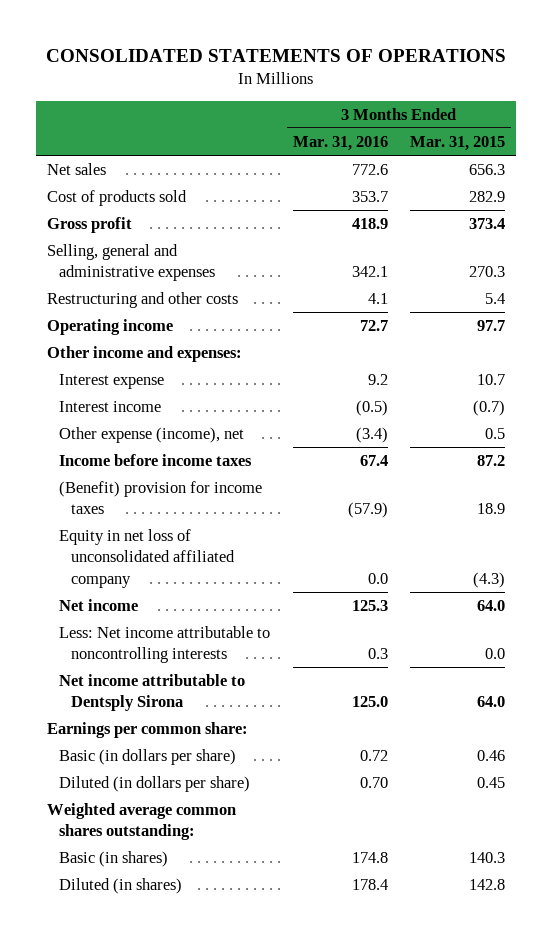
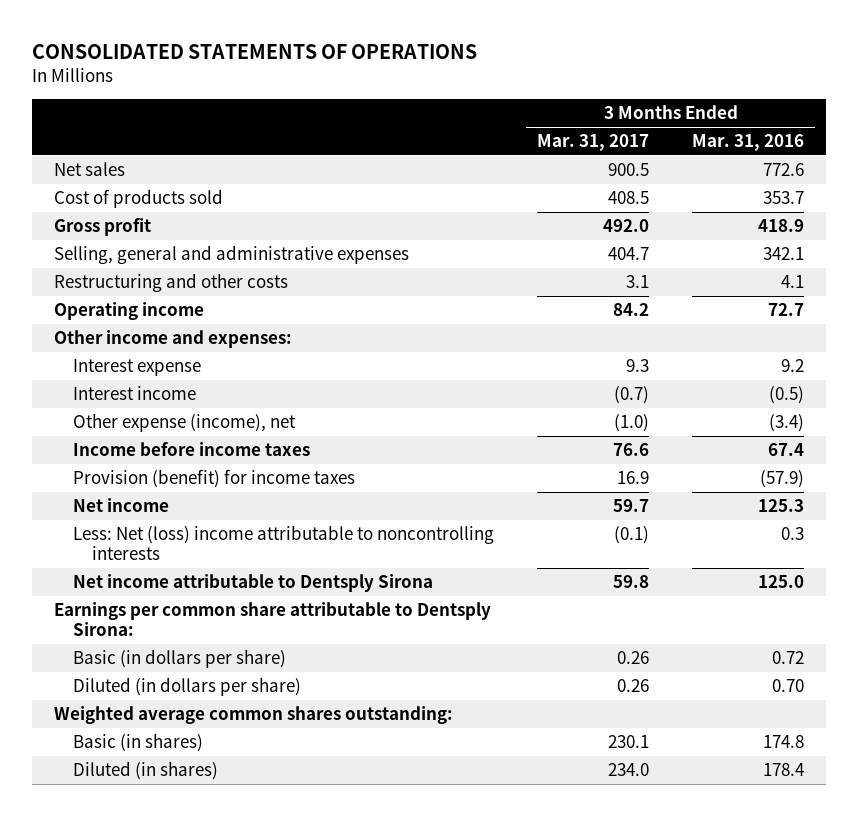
[409,135,505,151] Mar. 31, 2015 -> none
none -> [537,134,650,152] Mar. 31, 2017
[59,528,236,588] Equity in net loss of unconsolidated affiliated company -> none
[59,480,263,515] (Benefit) provision for income taxes -> [73,469,356,489] Provision (benefit) for income taxes
[59,625,271,664] Less: Net income attributable to noncontrolling interests -> [73,525,495,561] Less: Net (loss) income attributable to noncontrolling interests
[46,721,248,738] Earnings per common share: -> [53,602,491,637] Earnings per common share attributable to Dentsply Sirona:

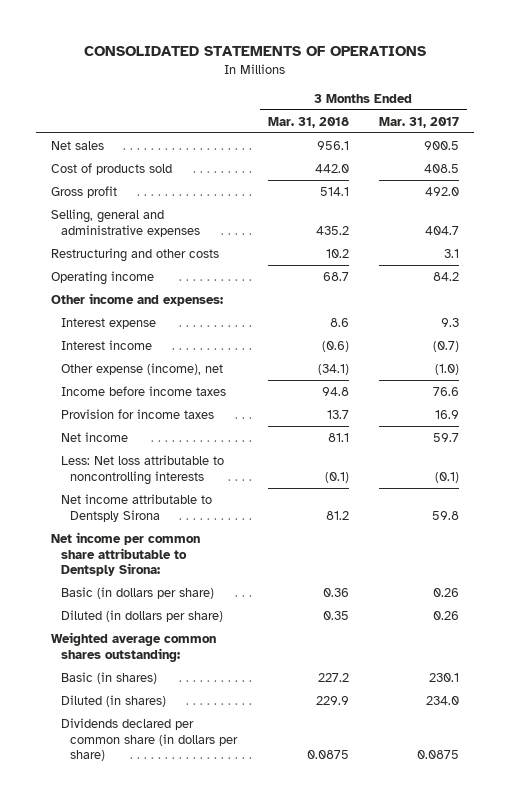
[692,134,805,152] Mar. 31, 2016 -> none
none -> [267,116,349,128] Mar. 31, 2018
[73,469,356,489] Provision (benefit) for income taxes -> [60,408,214,419] Provision for income taxes
[73,525,495,561] Less: Net (loss) income attributable to noncontrolling interests -> [60,454,224,485] Less: Net loss attributable to noncontrolling interests
[53,602,491,637] Earnings per common share attributable to Dentsply Sirona: -> [51,531,201,577] Net income per common share attributable to Dentsply Sirona:
none -> [60,717,239,762] Dividends declared per common share (in dollars per share)

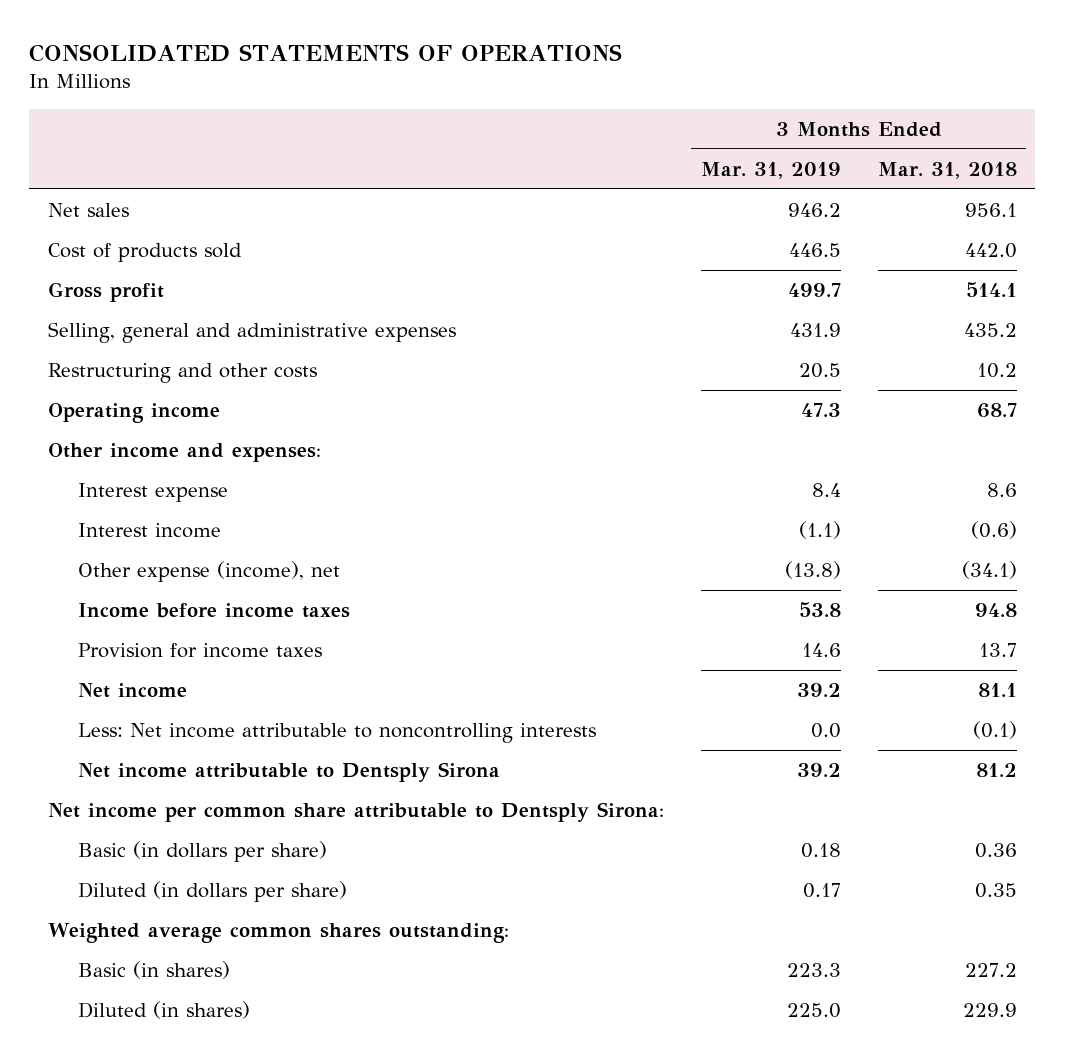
[378,116,459,128] Mar. 31, 2017 -> none
none -> [700,161,841,179] Mar. 31, 2019
[60,454,224,485] Less: Net loss attributable to noncontrolling interests -> [78,722,597,743] Less: Net income attributable to noncontrolling interests
[60,717,239,762] Dividends declared per common share (in dollars per share) -> none

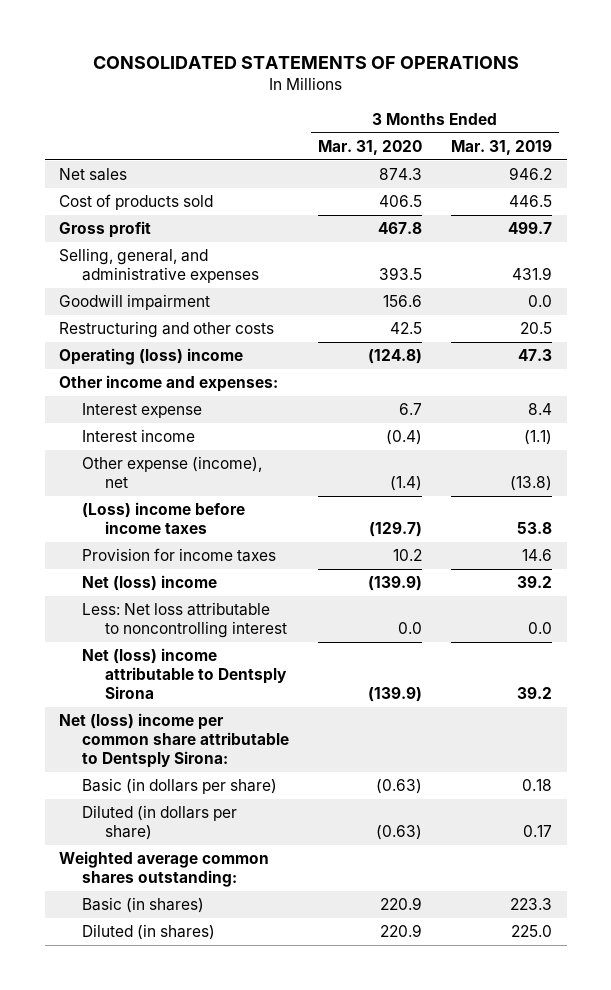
[877,161,1017,179] Mar. 31, 2018 -> none
none -> [318,139,423,155] Mar. 31, 2020
[47,321,456,343] Selling, general and administrative expenses -> [59,248,260,283] Selling, general, and administrative expenses
none -> [59,294,211,311] Goodwill impairment
[47,402,220,423] Operating income -> [59,348,244,366] Operating (loss) income
[78,602,351,618] Income before income taxes -> [82,502,246,534] (Loss) income before income taxes
[78,682,188,698] Net income -> [82,575,218,592] Net (loss) income
[78,722,597,743] Less: Net income attributable to noncontrolling interests -> [82,602,288,638] Less: Net loss attributable to noncontrolling interest
[78,761,501,782] Net income attributable to Dentsply Sirona -> [82,648,288,699] Net (loss) income attributable to Dentsply Sirona
[47,801,664,822] Net income per common share attributable to Dentsply Sirona: -> [59,713,290,768] Net (loss) income per common share attributable to Dentsply Sirona:

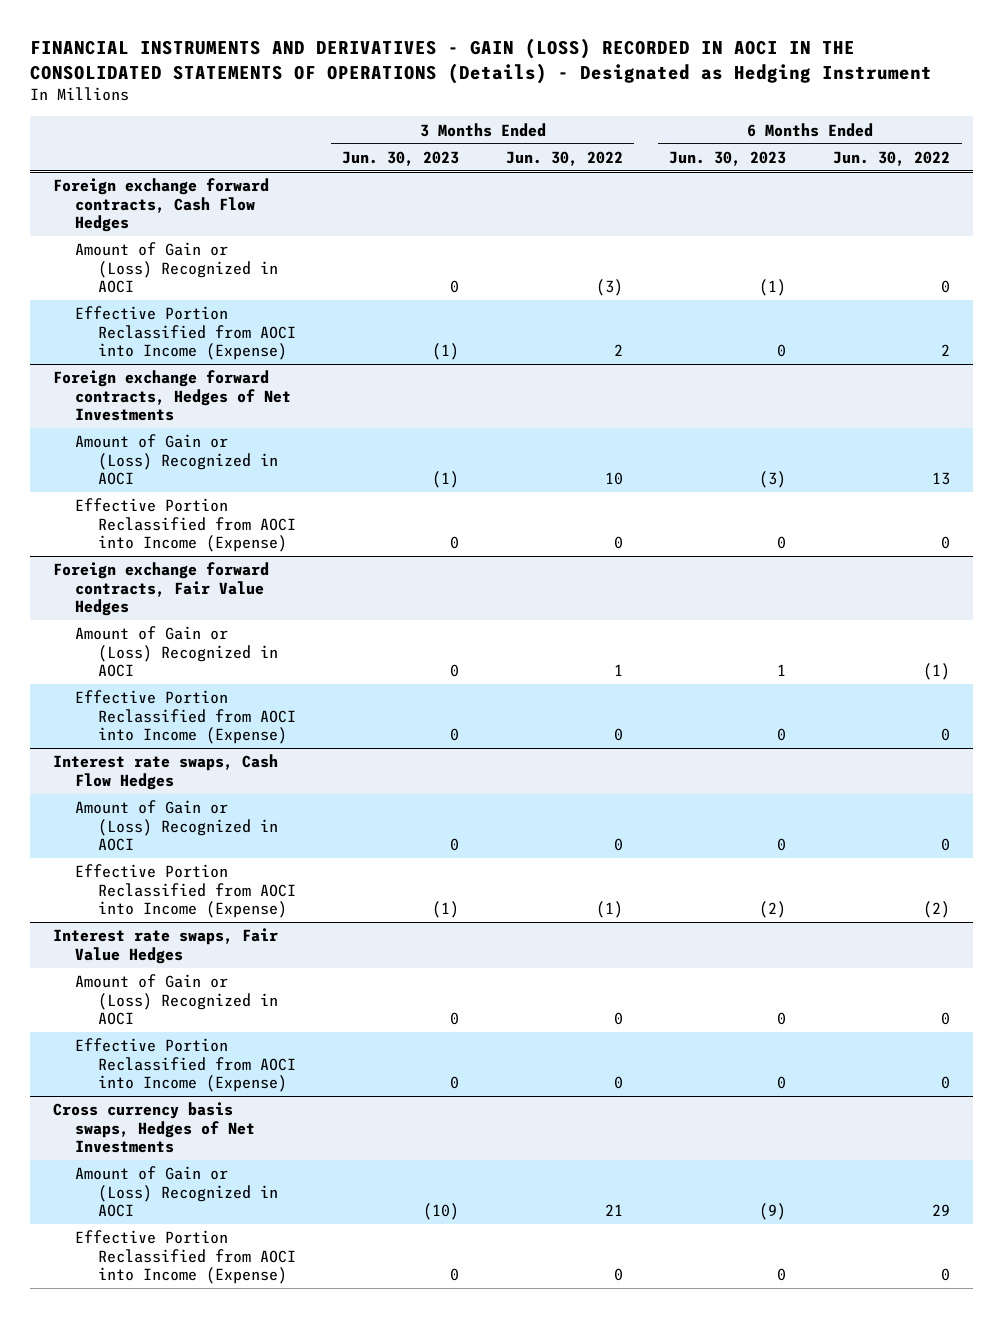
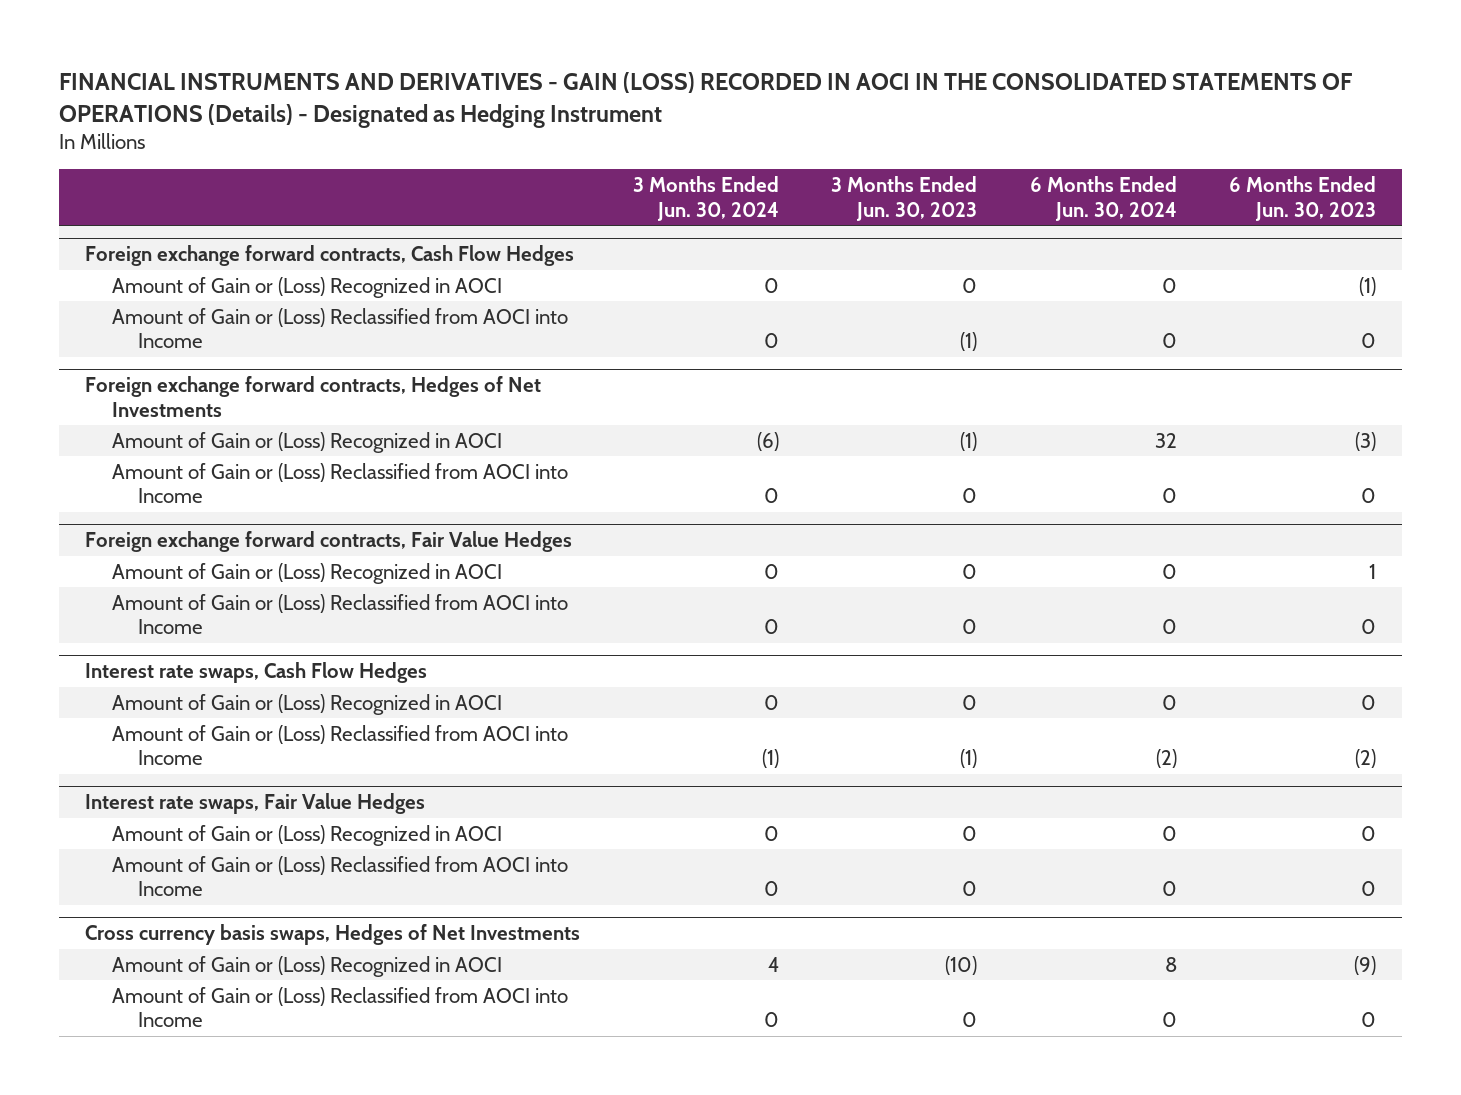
[505,150,623,166] Jun. 30, 2022 -> none
[833,150,951,166] Jun. 30, 2022 -> none
none -> [632,176,779,221] 3 Months Ended Jun. 30, 2024
none -> [1029,176,1177,221] 6 Months Ended Jun. 30, 2024
[75,306,296,361] Effective Portion Reclassified from AOCI into Income (Expense) -> [111,307,568,349] Amount of Gain or (Loss) Reclassified from AOCI into Income
[75,498,296,553] Effective Portion Reclassified from AOCI into Income (Expense) -> [111,462,568,504] Amount of Gain or (Loss) Reclassified from AOCI into Income
[75,690,296,745] Effective Portion Reclassified from AOCI into Income (Expense) -> [111,593,568,635] Amount of Gain or (Loss) Reclassified from AOCI into Income
[75,864,296,919] Effective Portion Reclassified from AOCI into Income (Expense) -> [111,724,568,766] Amount of Gain or (Loss) Reclassified from AOCI into Income
[75,1038,296,1093] Effective Portion Reclassified from AOCI into Income (Expense) -> [111,855,568,897] Amount of Gain or (Loss) Reclassified from AOCI into Income
[75,1230,296,1285] Effective Portion Reclassified from AOCI into Income (Expense) -> [111,986,568,1028] Amount of Gain or (Loss) Reclassified from AOCI into Income

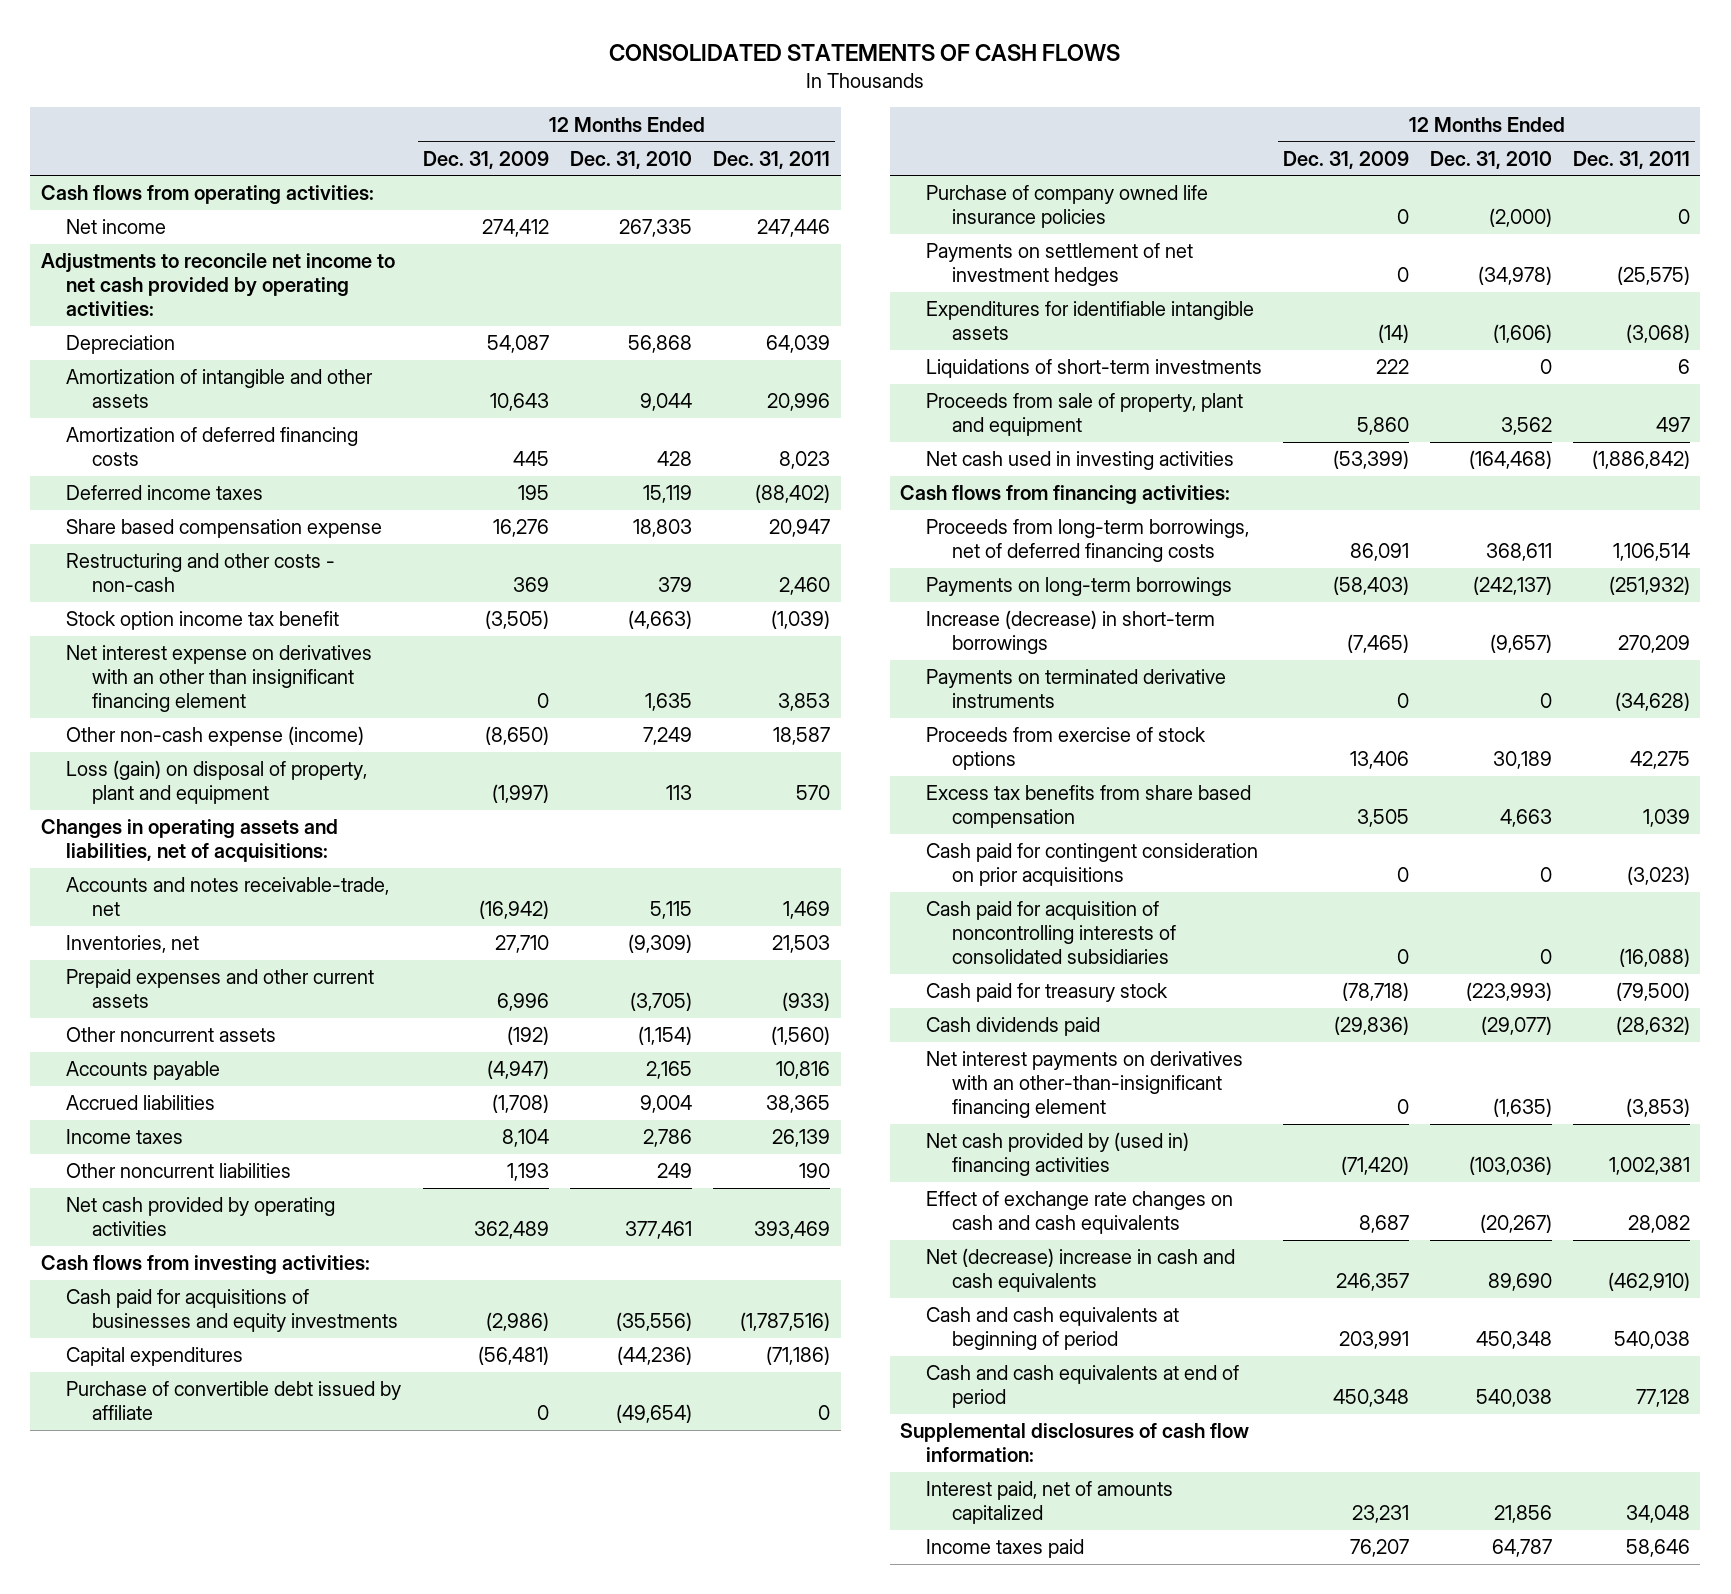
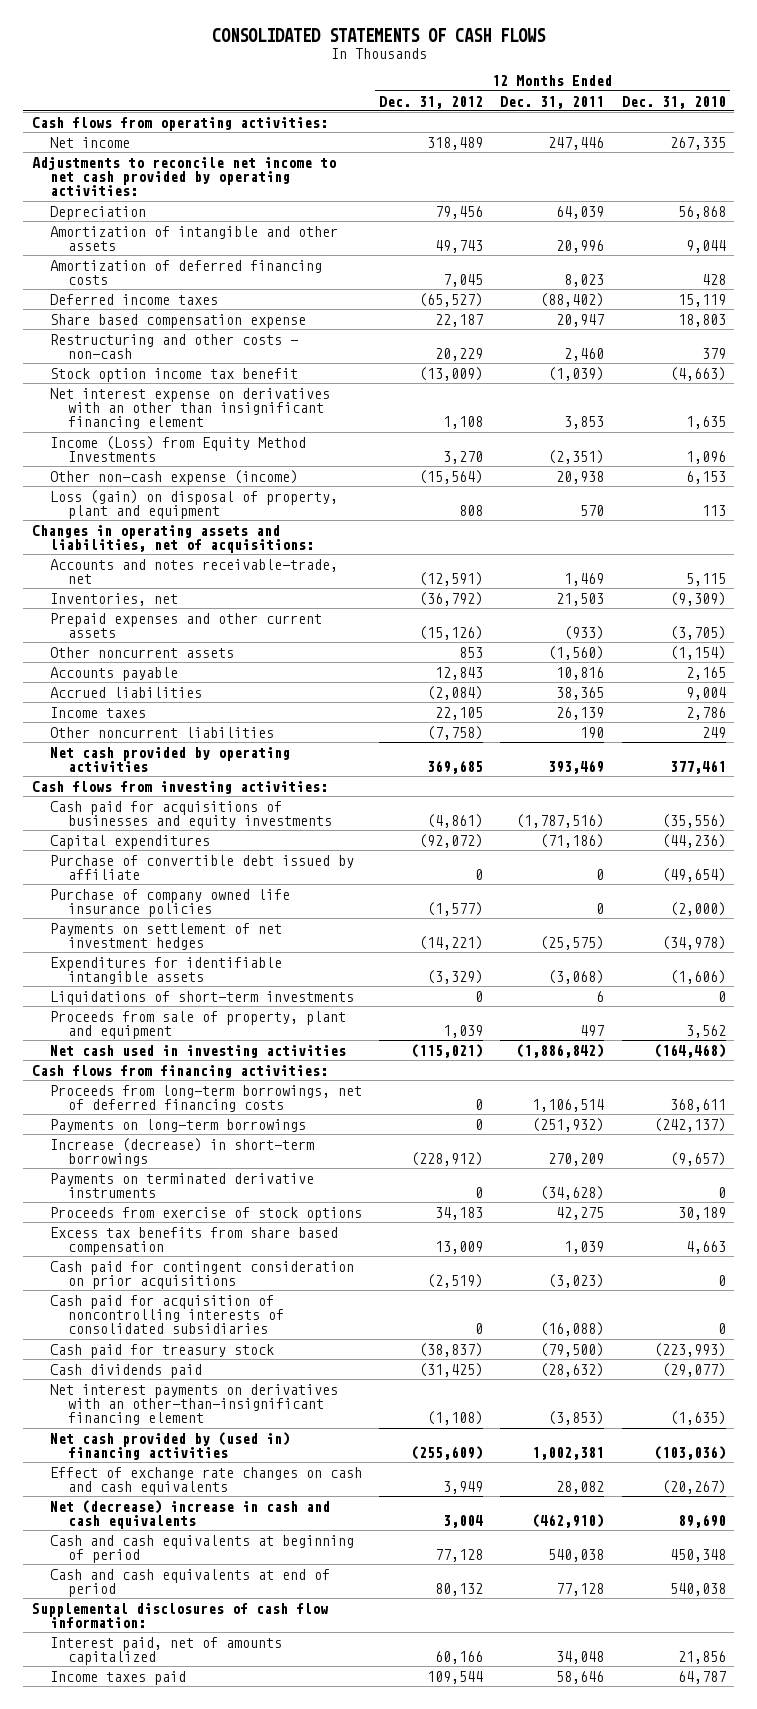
[423,150,550,169] Dec. 31, 2009 -> none
none -> [379,95,484,109] Dec. 31, 2012
none -> [49,435,306,462] Income (Loss) from Equity Method Investments
[643,727,693,746] 7,249 -> [685,470,726,484] 6,153
[773,727,831,746] 18,587 -> [556,470,605,484] 20,938

